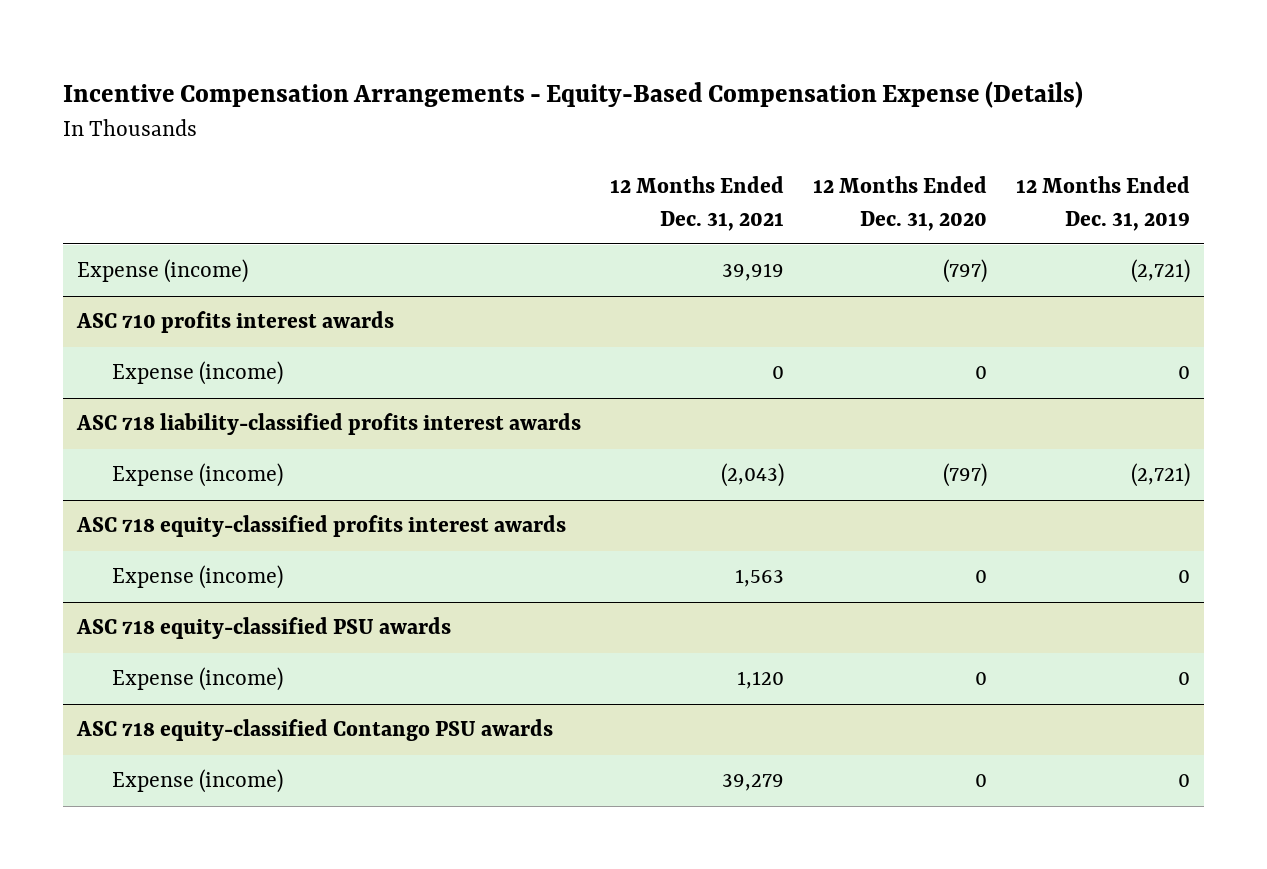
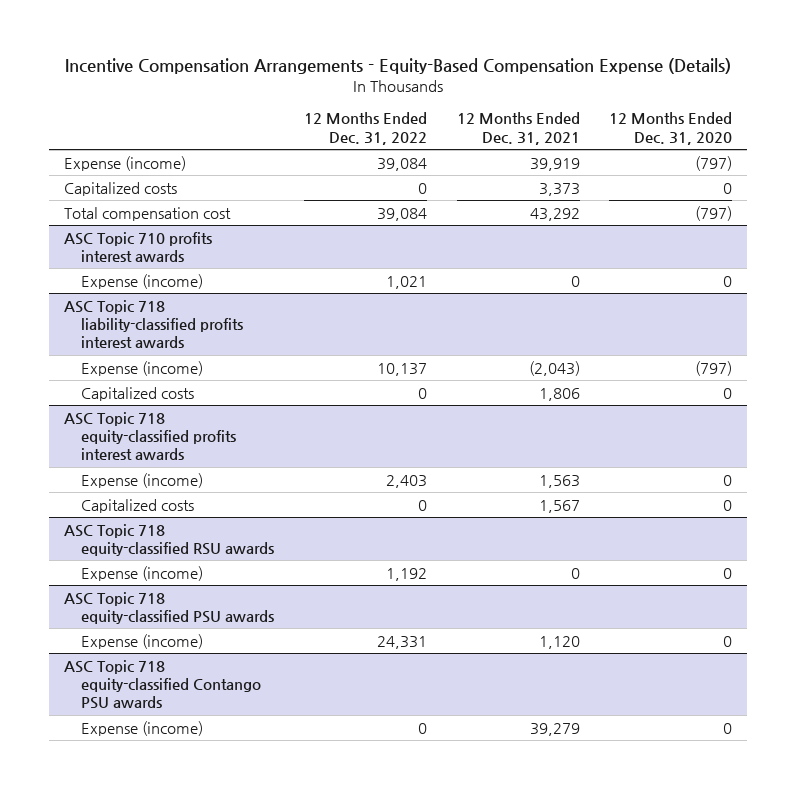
[1015,176,1190,231] 12 Months Ended Dec. 31, 2019 -> none
none -> [303,112,427,145] 12 Months Ended Dec. 31, 2022
none -> [63,181,177,196] Capitalized costs
none -> [63,206,231,221] Total compensation cost
[76,311,395,334] ASC 710 profits interest awards -> [63,231,212,262] ASC Topic 710 profits interest awards
[76,413,582,436] ASC 718 liability-classified profits interest awards -> [63,299,244,349] ASC Topic 718 liability-classified profits interest awards
none -> [81,386,195,401] Capitalized costs
[76,515,567,538] ASC 718 equity-classified profits interest awards -> [63,411,237,461] ASC Topic 718 equity-classified profits interest awards
none -> [81,498,195,513] Capitalized costs
none -> [63,523,275,556] ASC Topic 718 equity-classified RSU awards
none -> [81,565,204,581] Expense (income)
[76,617,452,640] ASC 718 equity-classified PSU awards -> [63,591,275,624] ASC Topic 718 equity-classified PSU awards
[76,719,554,742] ASC 718 equity-classified Contango PSU awards -> [63,659,262,710] ASC Topic 718 equity-classified Contango PSU awards

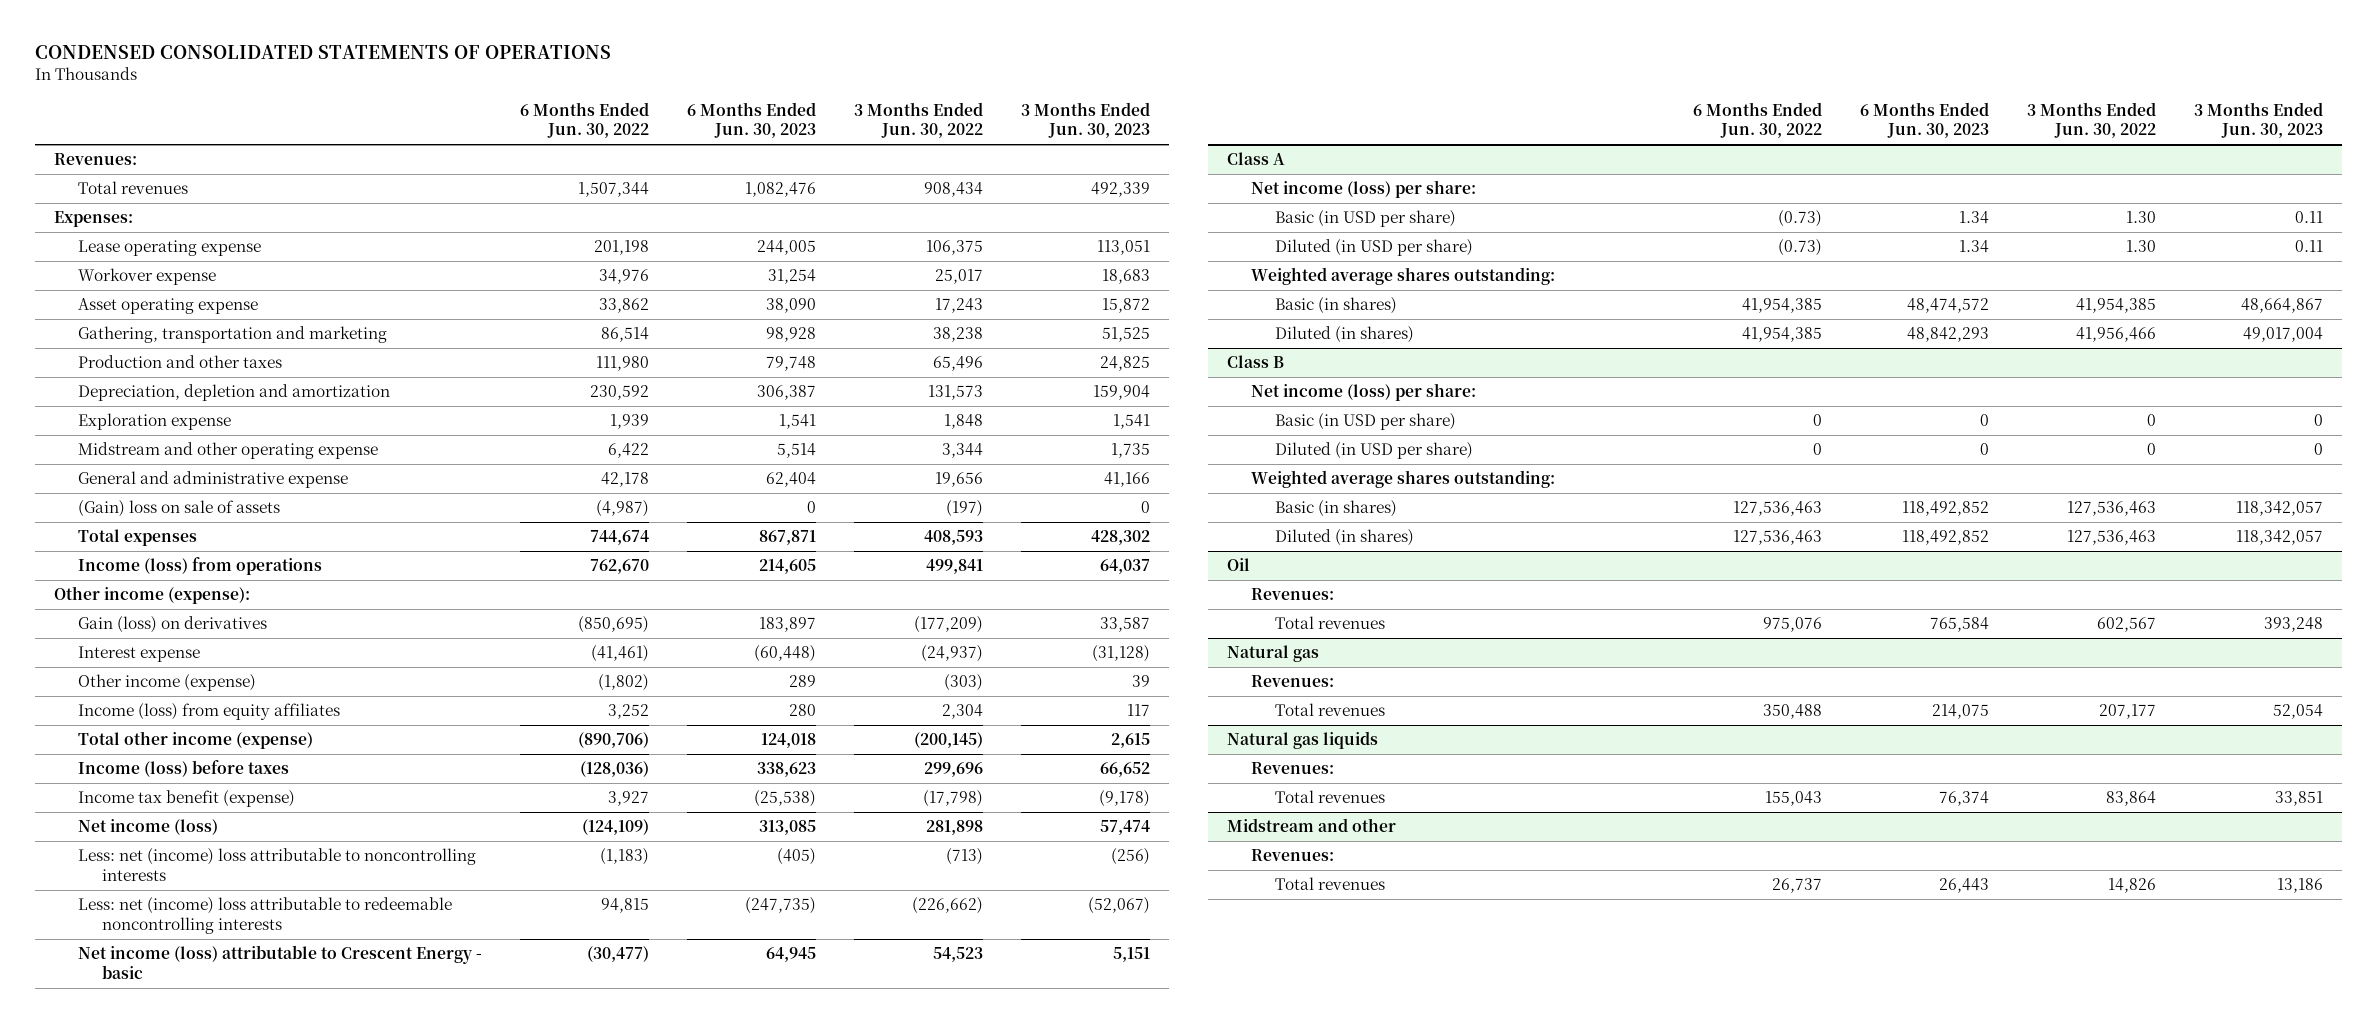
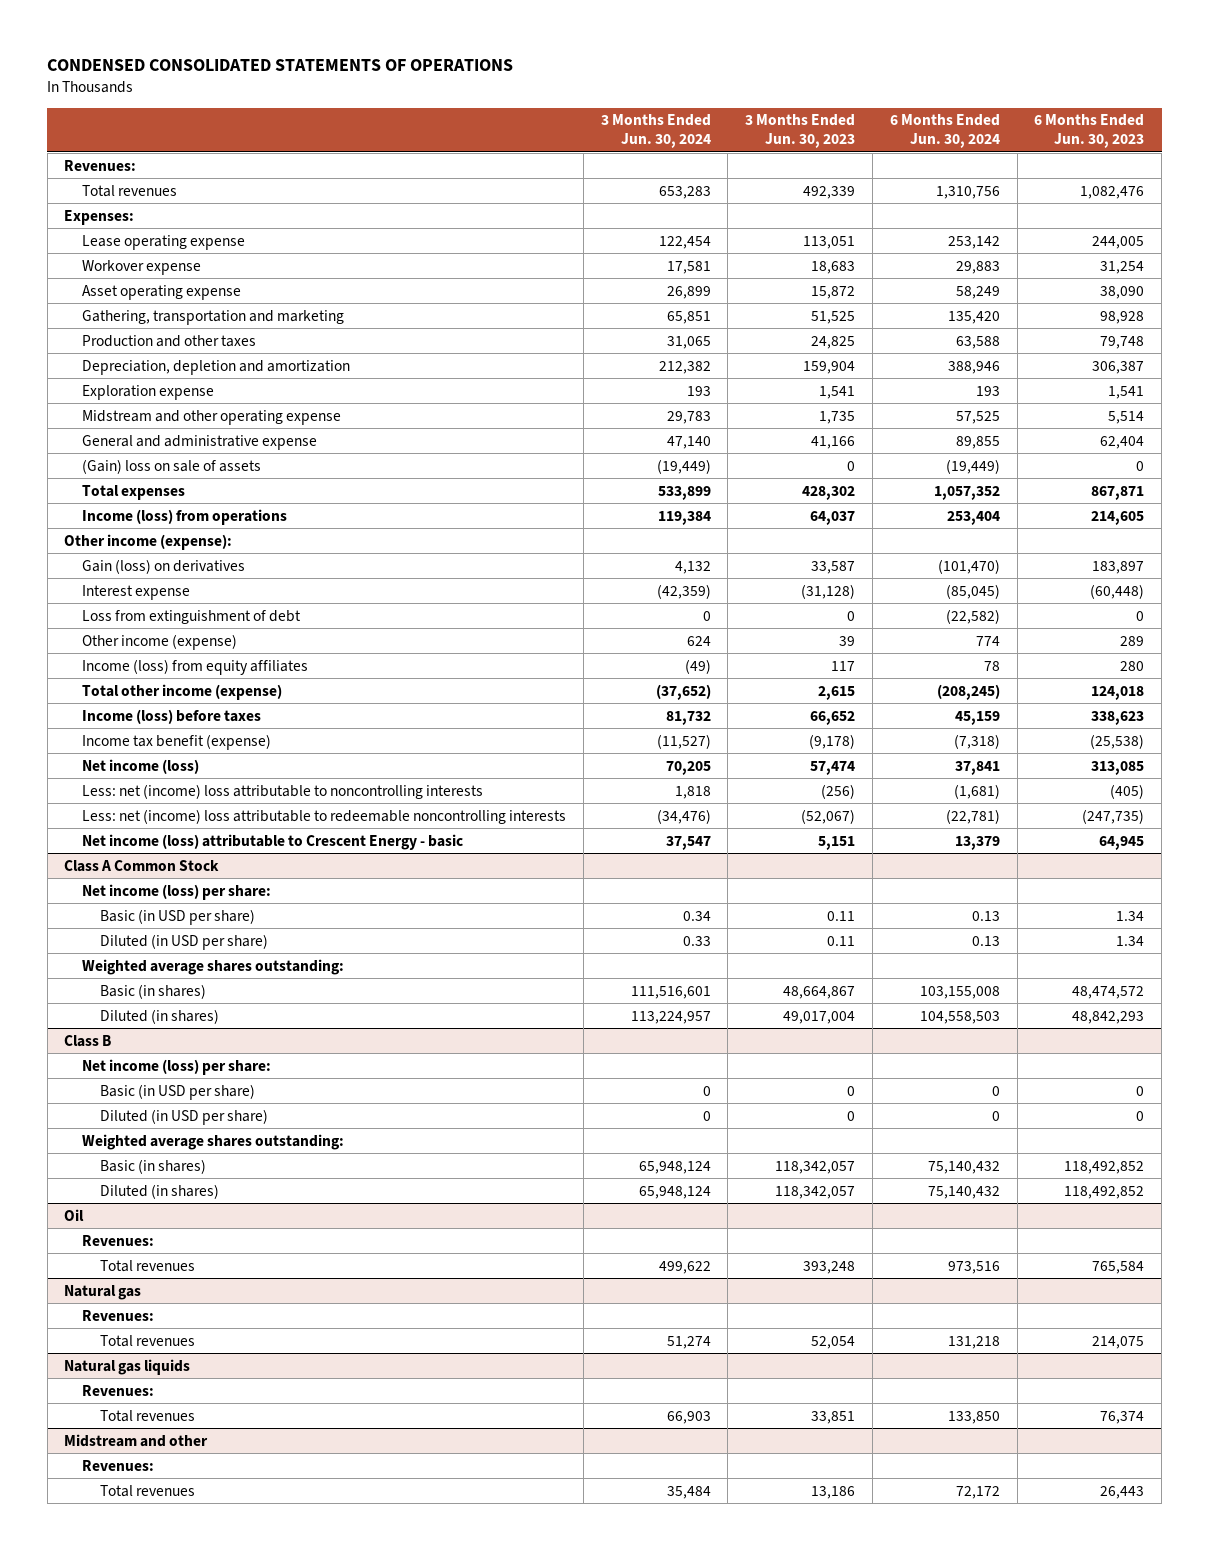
[520,101,650,139] 6 Months Ended Jun. 30, 2022 -> none
[854,101,984,139] 3 Months Ended Jun. 30, 2022 -> none
none -> [600,114,711,149] 3 Months Ended Jun. 30, 2024
none -> [889,114,1000,149] 6 Months Ended Jun. 30, 2024
none -> [82,609,302,624] Loss from extinguishment of debt
[1227,152,1286,166] Class A -> [64,859,220,872] Class A Common Stock

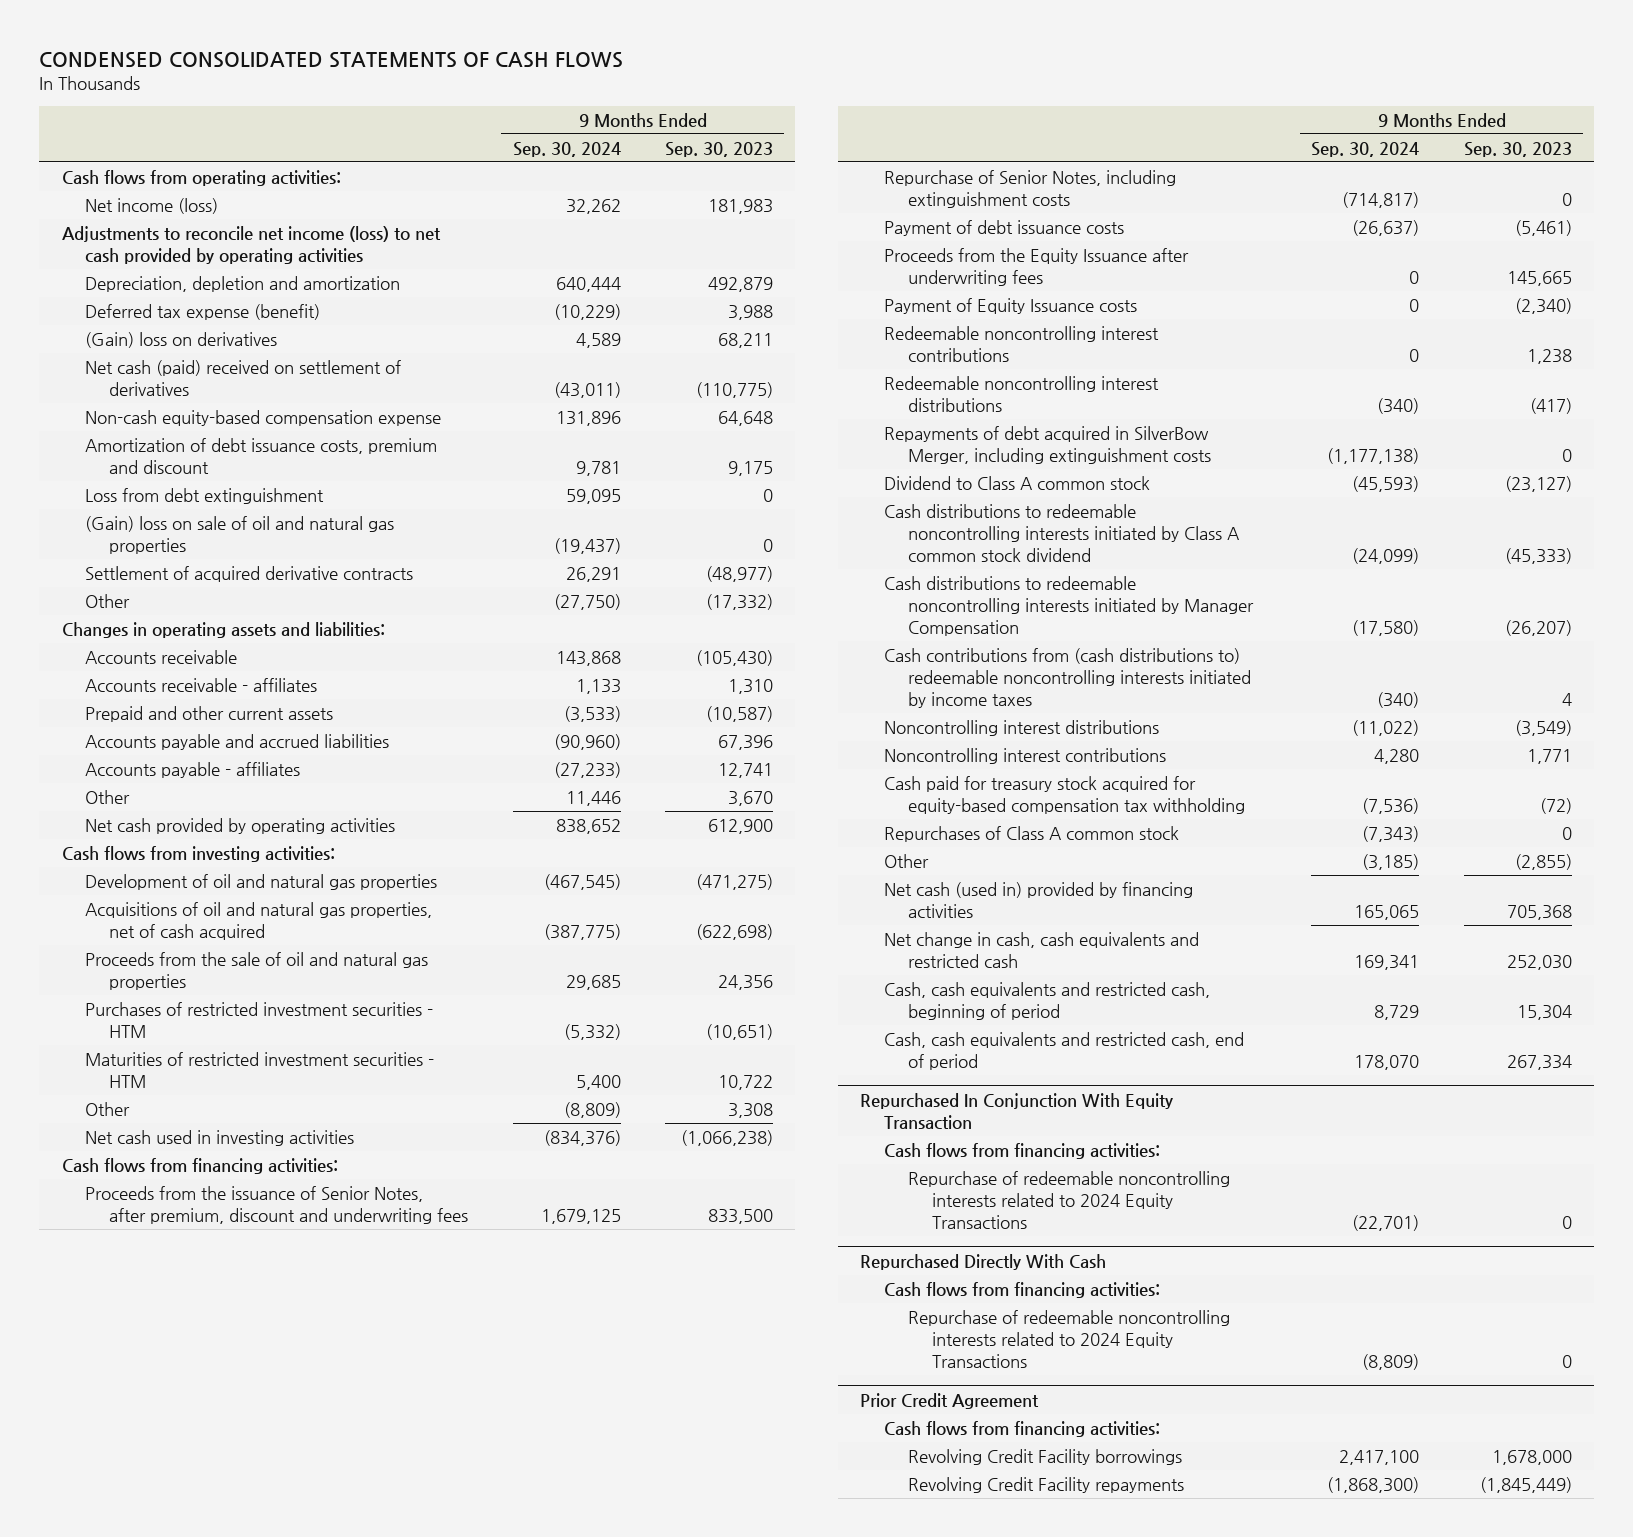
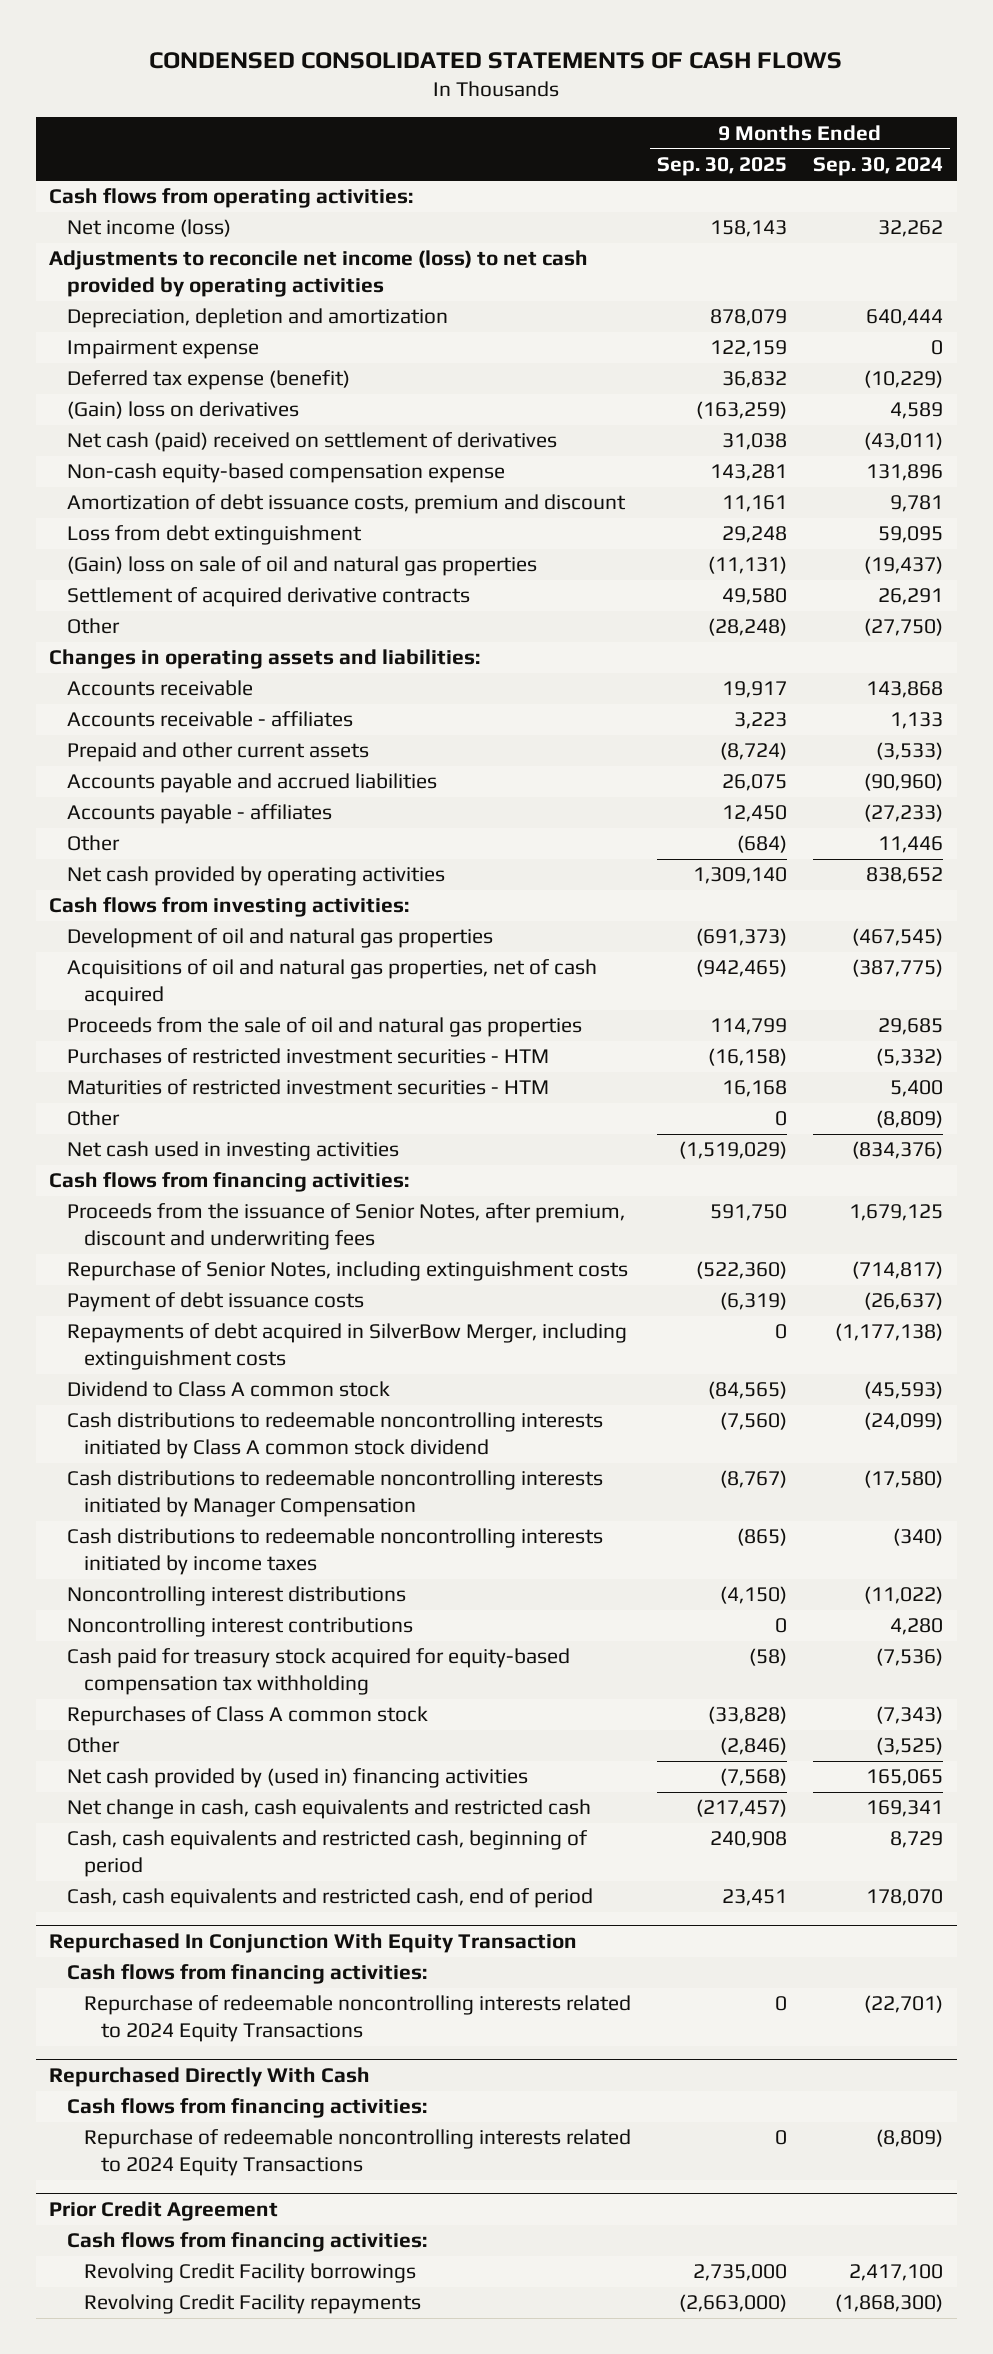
[665,141,774,157] Sep. 30, 2023 -> none
none -> [657,157,788,177] Sep. 30, 2025
none -> [66,340,259,360] Impairment expense
[884,247,1190,286] Proceeds from the Equity Issuance after underwriting fees -> none
[884,297,1138,314] Payment of Equity Issuance costs -> none
[884,325,1160,362] Redeemable noncontrolling interest contributions -> none
[884,375,1160,412] Redeemable noncontrolling interest distributions -> none
[884,647,1251,708] Cash contributions from (cash distributions to) redeemable noncontrolling interests initiated by income taxes -> [66,1528,603,1575] Cash distributions to redeemable noncontrolling interests initiated by income taxes
[1362,853,1420,870] (3,185) -> [876,1737,944,1756] (3,525)
[884,881,1194,918] Net cash (used in) provided by financing activities -> [66,1768,528,1789] Net cash provided by (used in) financing activities

